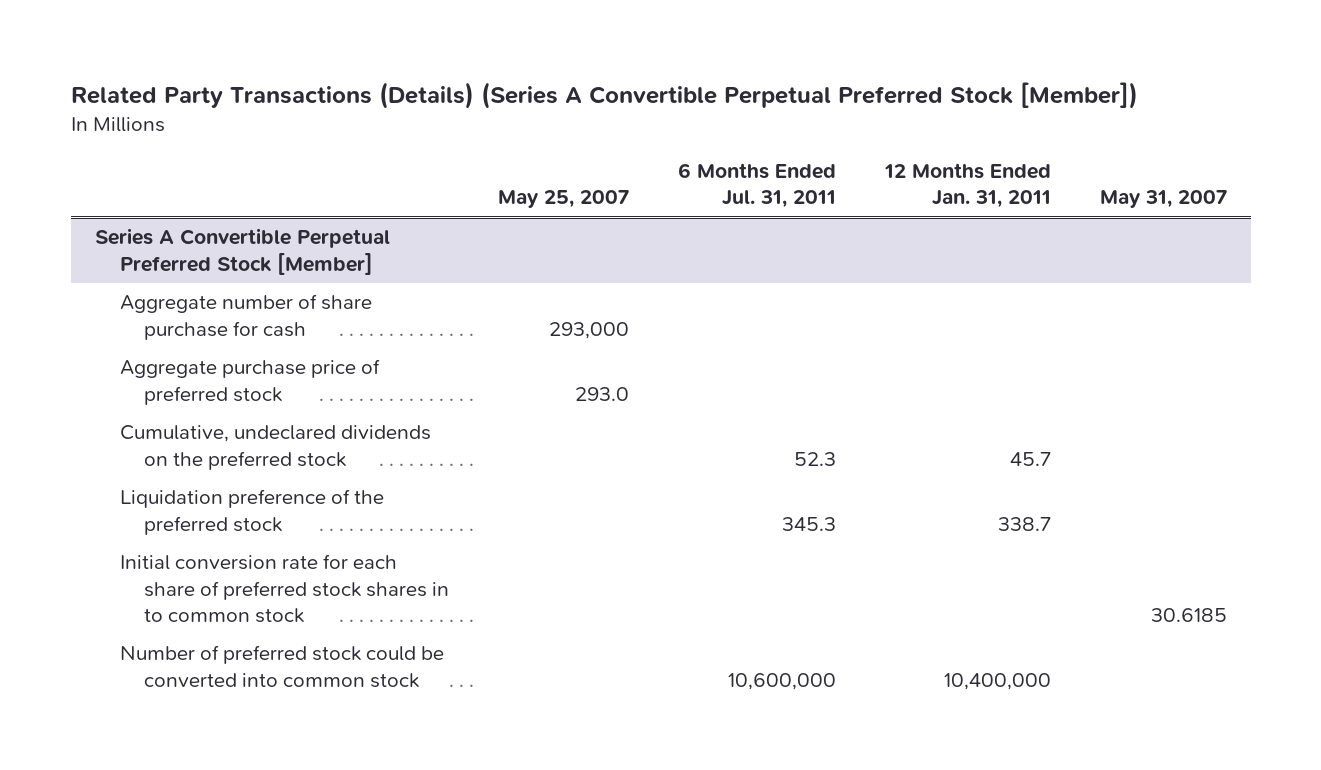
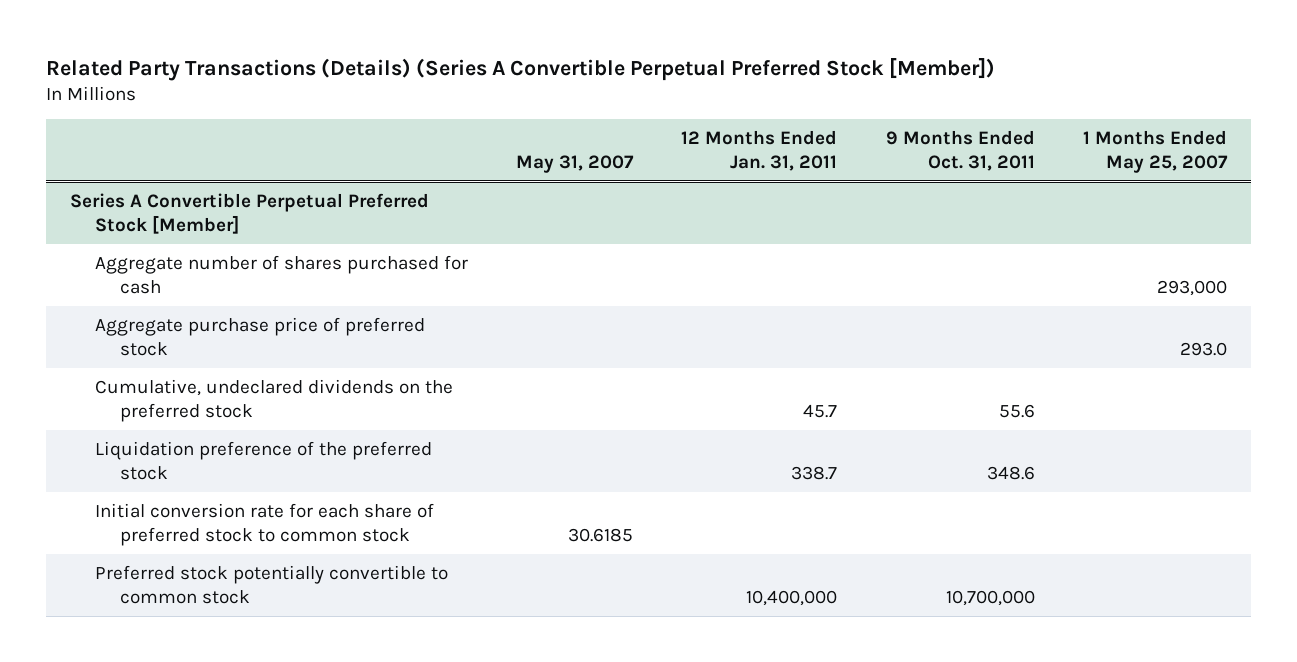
[497,190,629,209] May 25, 2007 -> none
[677,163,836,209] 6 Months Ended Jul. 31, 2011 -> none
none -> [885,130,1035,171] 9 Months Ended Oct. 31, 2011
none -> [1082,130,1228,173] 1 Months Ended May 25, 2007
[119,294,372,340] Aggregate number of share purchase for cash -> [94,255,468,294] Aggregate number of shares purchased for cash
[119,645,444,688] Number of preferred stock could be converted into common stock -> none
[119,554,450,623] Initial conversion rate for each share of preferred stock shares in to common stock -> [94,503,434,546] Initial conversion rate for each share of preferred stock to common stock
none -> [94,565,448,604] Preferred stock potentially convertible to common stock

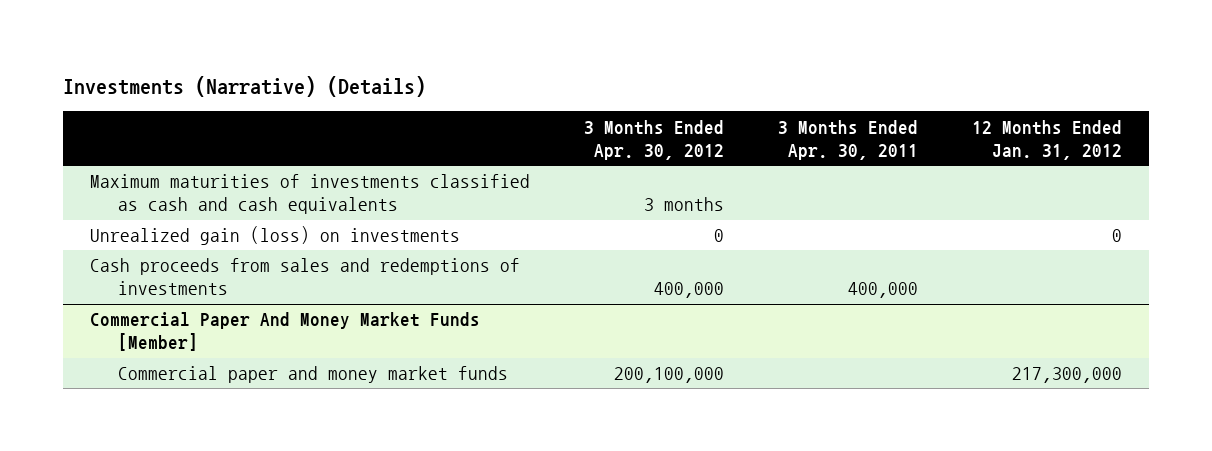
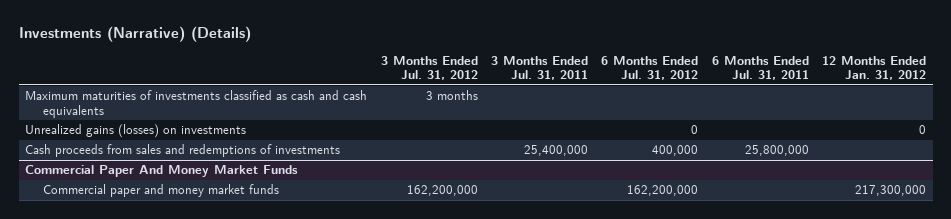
[584,119,725,160] 3 Months Ended Apr. 30, 2012 -> none
[778,119,919,160] 3 Months Ended Apr. 30, 2011 -> none
none -> [380,55,478,81] 3 Months Ended Jul. 31, 2012
none -> [490,55,588,81] 3 Months Ended Jul. 31, 2011
none -> [601,55,699,81] 6 Months Ended Jul. 31, 2012
none -> [711,55,809,81] 6 Months Ended Jul. 31, 2011
[90,226,461,246] Unrealized gain (loss) on investments -> [25,124,247,139] Unrealized gains (losses) on investments
[90,312,481,352] Commercial Paper And Money Market Funds [Member] -> [25,165,299,178] Commercial Paper And Money Market Funds

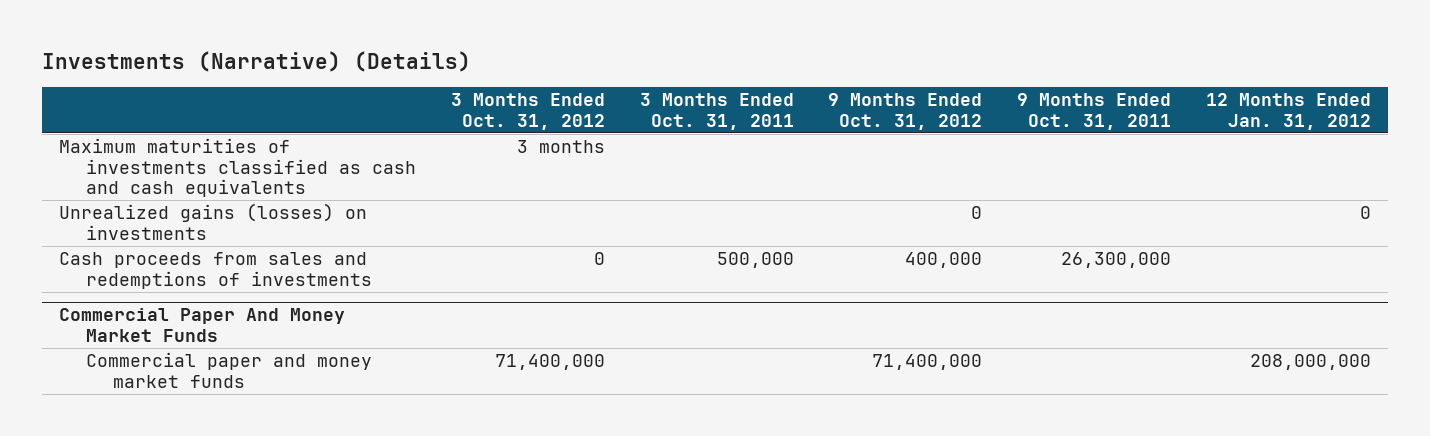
[380,55,478,81] 3 Months Ended Jul. 31, 2012 -> none
[490,55,588,81] 3 Months Ended Jul. 31, 2011 -> none
[601,55,699,81] 6 Months Ended Jul. 31, 2012 -> none
[711,55,809,81] 6 Months Ended Jul. 31, 2011 -> none
none -> [450,92,605,130] 3 Months Ended Oct. 31, 2012
none -> [639,92,794,130] 3 Months Ended Oct. 31, 2011
none -> [828,92,983,130] 9 Months Ended Oct. 31, 2012
none -> [1017,92,1172,130] 9 Months Ended Oct. 31, 2011
[854,185,926,197] 217,300,000 -> [1249,353,1371,370] 208,000,000

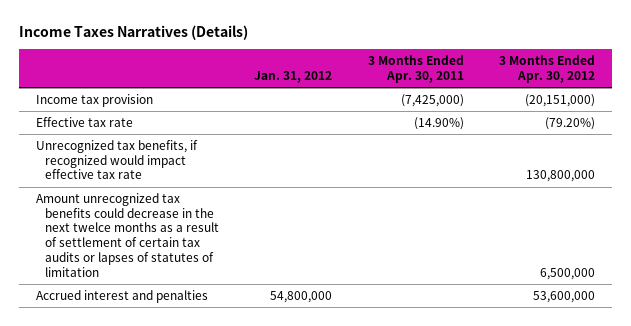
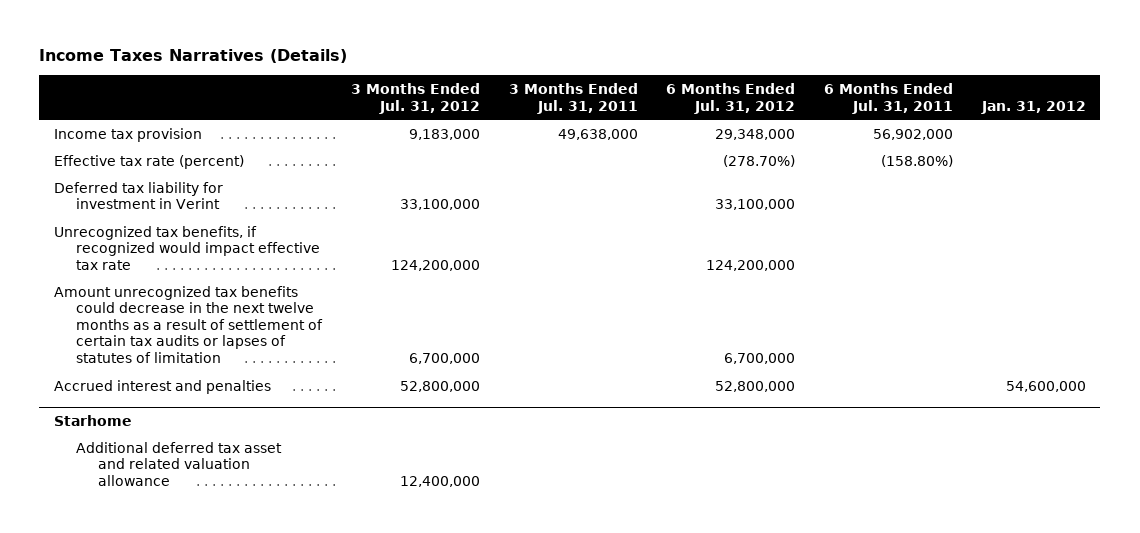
[367,55,464,83] 3 Months Ended Apr. 30, 2011 -> none
[498,55,595,83] 3 Months Ended Apr. 30, 2012 -> none
none -> [350,82,480,114] 3 Months Ended Jul. 31, 2012
none -> [508,82,638,114] 3 Months Ended Jul. 31, 2011
none -> [666,82,796,114] 6 Months Ended Jul. 31, 2012
none -> [824,82,954,114] 6 Months Ended Jul. 31, 2011
[36,116,134,127] Effective tax rate -> [53,154,244,169] Effective tax rate (percent)
none -> [53,181,223,210] Deferred tax liability for investment in Verint
[36,192,220,277] Amount unrecognized tax benefits could decrease in the next twelce months as a result of settlement of certain tax audits or lapses of statutes of limitation -> [53,285,324,364] Amount unrecognized tax benefits could decrease in the next twelve months as a result of settlement of certain tax audits or lapses of statutes of limitation
[270,290,333,303] 54,800,000 -> [1005,380,1086,392] 54,600,000
none -> [53,415,132,427] Starhome
none -> [76,441,283,486] Additional deferred tax asset and related valuation allowance

